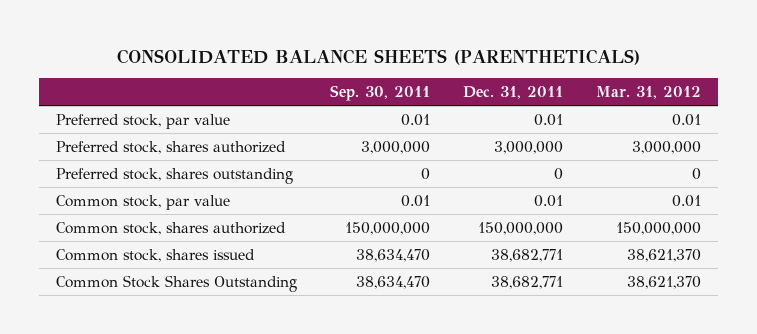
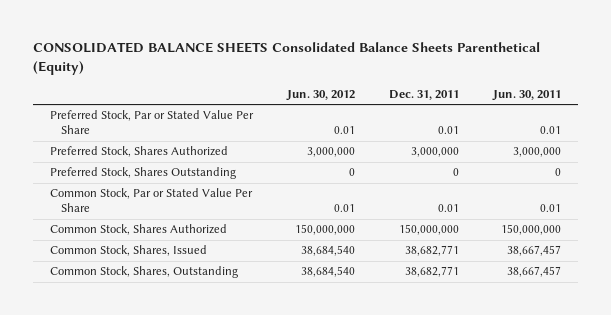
[117,48,641,65] CONSOLIDATED BALANCE SHEETS (PARENTHETICALS) -> [32,42,540,76] CONSOLIDATED BALANCE SHEETS Consolidated Balance Sheets Parenthetical (Equity)
[329,85,430,102] Sep. 30, 2011 -> none
[596,86,702,100] Mar. 31, 2012 -> none
none -> [285,89,355,101] Jun. 30, 2012
none -> [491,89,561,101] Jun. 30, 2011
[55,113,230,129] Preferred stock, par value -> [49,110,254,135] Preferred Stock, Par or Stated Value Per Share
[55,140,286,154] Preferred stock, shares authorized -> [49,146,228,158] Preferred Stock, Shares Authorized
[55,167,293,184] Preferred stock, shares outstanding -> [49,167,236,180] Preferred Stock, Shares Outstanding
[55,194,230,210] Common stock, par value -> [49,188,253,213] Common Stock, Par or Stated Value Per Share
[55,221,286,235] Common stock, shares authorized -> [49,224,227,236] Common Stock, Shares Authorized
[55,248,255,262] Common stock, shares issued -> [49,245,207,257] Common Stock, Shares, Issued
[55,274,297,292] Common Stock Shares Outstanding -> [49,266,238,279] Common Stock, Shares, Outstanding

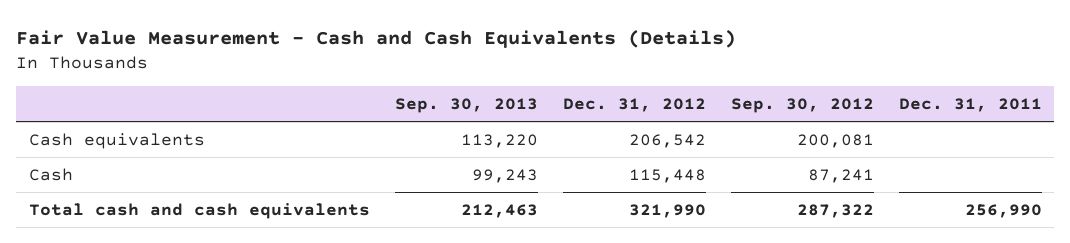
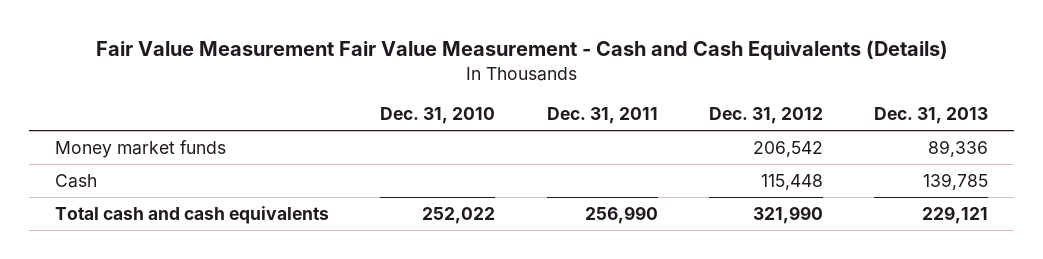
[16,30,737,49] Fair Value Measurement - Cash and Cash Equivalents (Details) -> [95,40,948,61] Fair Value Measurement Fair Value Measurement - Cash and Cash Equivalents (Details)
[394,98,538,114] Sep. 30, 2013 -> none
[730,98,874,114] Sep. 30, 2012 -> none
none -> [380,106,496,124] Dec. 31, 2010
none -> [874,106,989,124] Dec. 31, 2013
[28,132,205,149] Cash equivalents -> [54,139,226,158] Money market funds

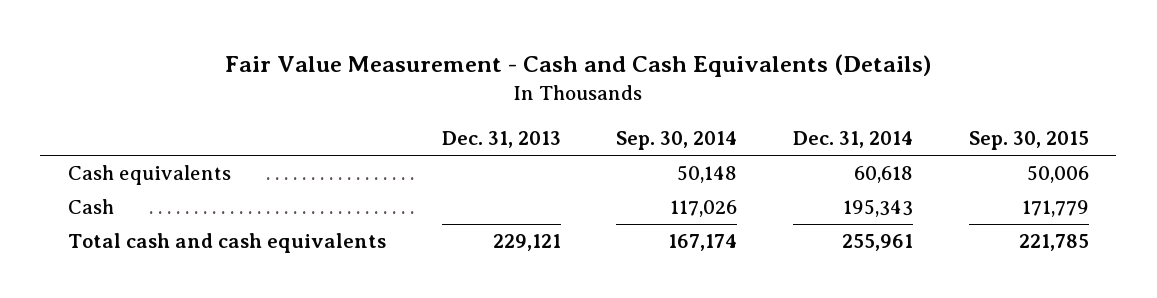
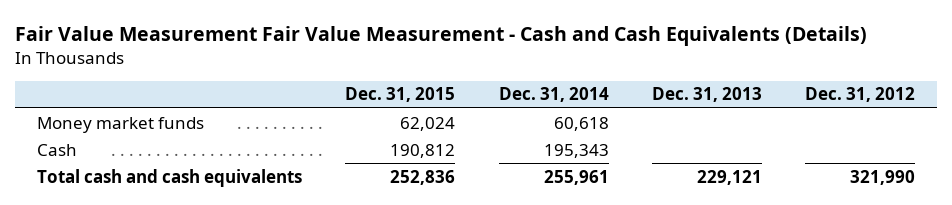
[225,54,932,78] Fair Value Measurement - Cash and Cash Equivalents (Details) -> [15,26,868,47] Fair Value Measurement Fair Value Measurement - Cash and Cash Equivalents (Details)
[616,131,738,151] Sep. 30, 2014 -> none
[968,131,1089,151] Sep. 30, 2015 -> none
none -> [345,87,456,103] Dec. 31, 2015
none -> [805,87,916,103] Dec. 31, 2012
[68,165,232,186] Cash equivalents -> [36,116,204,133] Money market funds

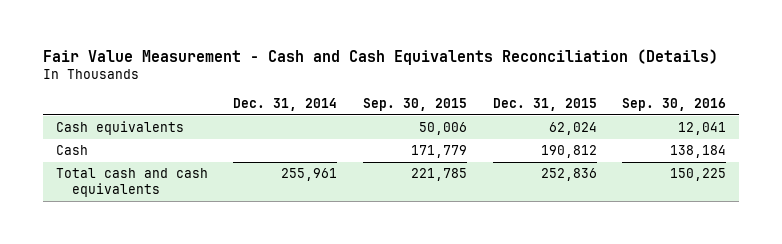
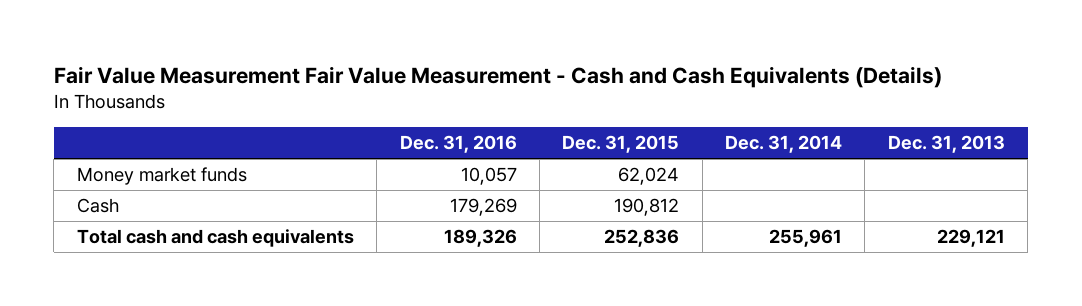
[42,49,718,66] Fair Value Measurement - Cash and Cash Equivalents Reconciliation (Details) -> [53,65,942,88] Fair Value Measurement Fair Value Measurement - Cash and Cash Equivalents (Details)
[363,97,468,111] Sep. 30, 2015 -> none
[622,97,727,111] Sep. 30, 2016 -> none
none -> [399,135,517,154] Dec. 31, 2016
none -> [887,135,1005,154] Dec. 31, 2013
[55,121,184,136] Cash equivalents -> [76,167,247,186] Money market funds

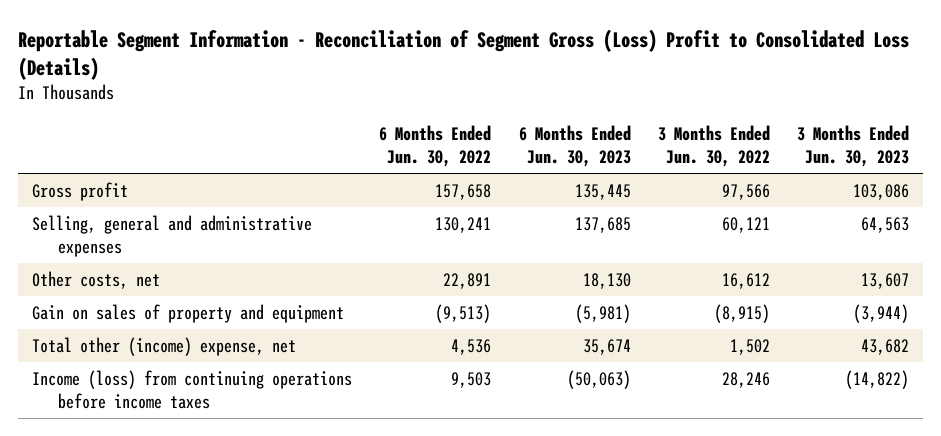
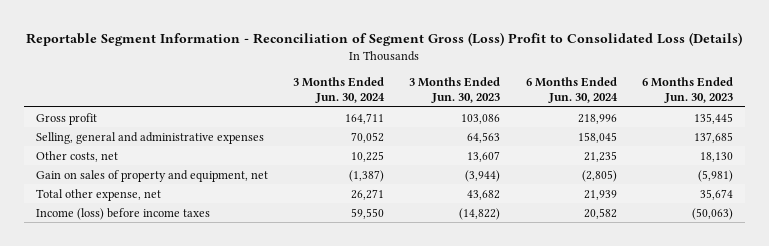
[379,124,492,168] 6 Months Ended Jun. 30, 2022 -> none
[657,124,770,168] 3 Months Ended Jun. 30, 2022 -> none
none -> [293,76,386,103] 3 Months Ended Jun. 30, 2024
none -> [525,76,618,103] 6 Months Ended Jun. 30, 2024
[32,303,345,323] Gain on sales of property and equipment -> [36,169,269,182] Gain on sales of property and equipment, net
[32,336,297,356] Total other (income) expense, net -> [36,188,162,201] Total other expense, net
[32,369,353,409] Income (loss) from continuing operations before income taxes -> [36,207,211,220] Income (loss) before income taxes

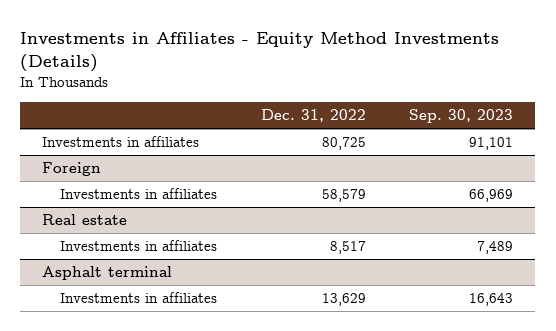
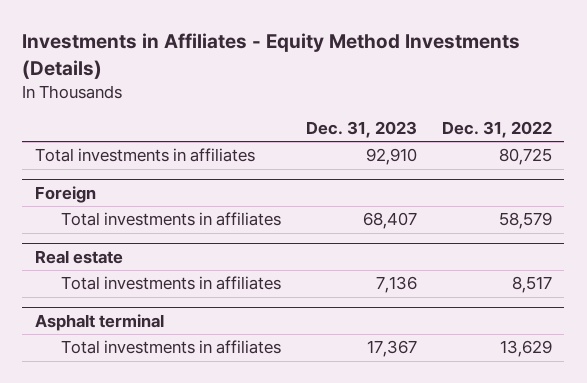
[409,109,514,124] Sep. 30, 2023 -> none
none -> [305,120,417,138] Dec. 31, 2023
[42,136,200,148] Investments in affiliates -> [34,148,255,163] Total investments in affiliates
[59,188,217,200] Investments in affiliates -> [61,212,282,227] Total investments in affiliates
[59,240,217,252] Investments in affiliates -> [61,276,282,291] Total investments in affiliates
[59,292,217,304] Investments in affiliates -> [61,340,282,355] Total investments in affiliates

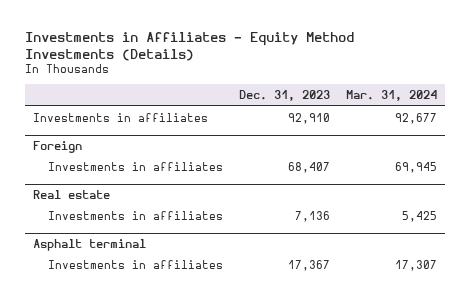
[441,120,552,138] Dec. 31, 2022 -> none
none -> [345,90,437,102] Mar. 31, 2024
[34,148,255,163] Total investments in affiliates -> [32,112,208,122] Investments in affiliates
[61,212,282,227] Total investments in affiliates -> [48,161,224,171] Investments in affiliates
[61,276,282,291] Total investments in affiliates -> [48,210,224,220] Investments in affiliates
[61,340,282,355] Total investments in affiliates -> [48,259,224,269] Investments in affiliates

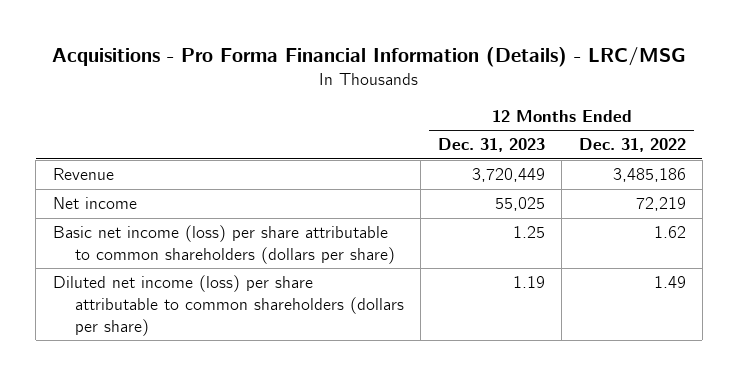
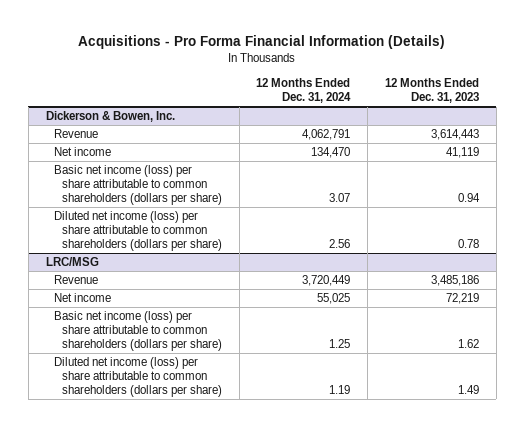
[52,46,687,67] Acquisitions - Pro Forma Financial Information (Details) - LRC/MSG -> [78,35,446,50] Acquisitions - Pro Forma Financial Information (Details)
[578,138,686,153] Dec. 31, 2022 -> none
none -> [256,78,352,103] 12 Months Ended Dec. 31, 2024
none -> [45,111,175,123] Dickerson & Bowen, Inc.
[471,168,545,183] 3,720,449 -> [430,129,479,141] 3,614,443
[494,197,545,212] 55,025 -> [445,147,479,159] 41,119
[512,226,545,239] 1.25 -> [457,193,480,203] 0.94
[512,276,545,289] 1.19 -> [457,239,479,249] 0.78
none -> [45,257,99,267] LRC/MSG
none -> [53,275,98,285] Revenue
none -> [53,293,111,303] Net income
none -> [53,311,223,352] Basic net income (loss) per share attributable to common shareholders (dollars per share)
none -> [53,357,223,398] Diluted net income (loss) per share attributable to common shareholders (dollars per share)

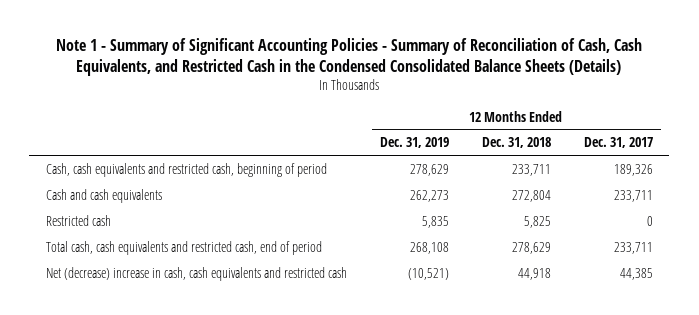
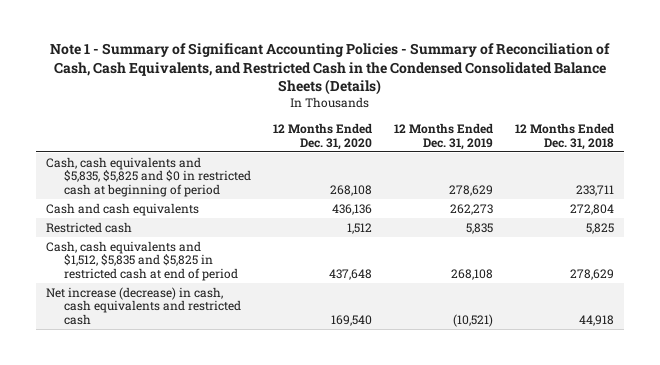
[583,137,653,149] Dec. 31, 2017 -> none
none -> [273,123,373,150] 12 Months Ended Dec. 31, 2020
[45,162,327,177] Cash, cash equivalents and restricted cash, beginning of period -> [46,156,252,198] Cash, cash equivalents and $5,835, $5,825 and $0 in restricted cash at beginning of period
[45,240,322,255] Total cash, cash equivalents and restricted cash, end of period -> [46,240,239,282] Cash, cash equivalents and $1,512, $5,835 and $5,825 in restricted cash at end of period
[45,266,347,281] Net (decrease) increase in cash, cash equivalents and restricted cash -> [46,286,242,326] Net increase (decrease) in cash, cash equivalents and restricted cash

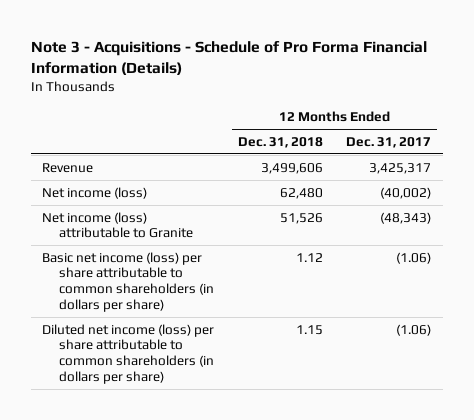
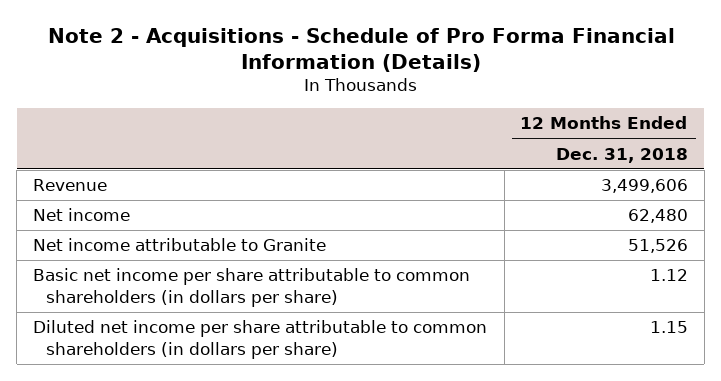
[30,40,427,75] Note 3 - Acquisitions - Schedule of Pro Forma Financial Information (Details) -> [47,27,675,72] Note 2 - Acquisitions - Schedule of Pro Forma Financial Information (Details)
[346,136,432,148] Dec. 31, 2017 -> none
[42,186,148,199] Net income (loss) -> [33,208,131,222] Net income
[42,211,194,239] Net income (loss) attributable to Granite -> [33,238,327,252] Net income attributable to Granite
[42,251,215,313] Basic net income (loss) per share attributable to common shareholders (in dollars per share) -> [33,268,471,307] Basic net income per share attributable to common shareholders (in dollars per share)
[42,323,215,385] Diluted net income (loss) per share attributable to common shareholders (in dollars per share) -> [33,320,488,359] Diluted net income per share attributable to common shareholders (in dollars per share)

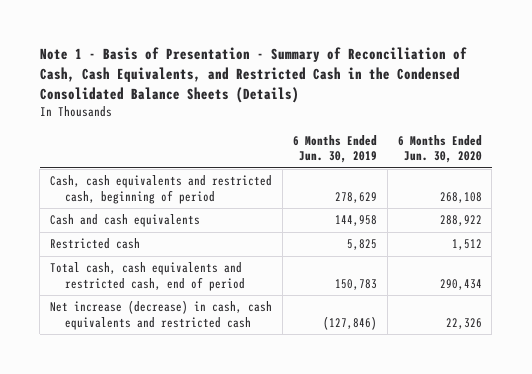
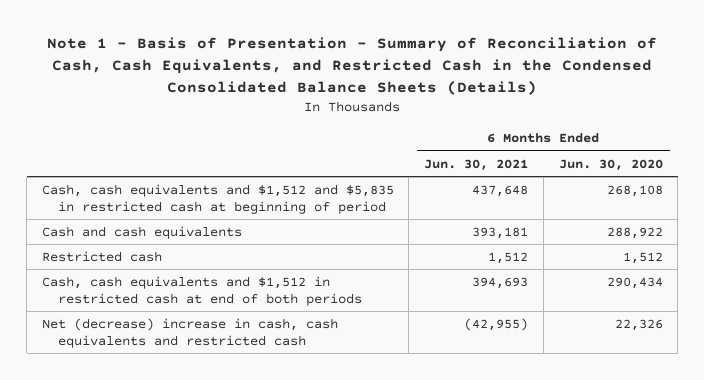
[292,135,377,164] 6 Months Ended Jun. 30, 2019 -> none
none -> [424,158,529,171] Jun. 30, 2021
[50,175,273,204] Cash, cash equivalents and restricted cash, beginning of period -> [41,183,394,214] Cash, cash equivalents and $1,512 and $5,835 in restricted cash at beginning of period
[50,262,246,291] Total cash, cash equivalents and restricted cash, end of period -> [41,275,362,306] Cash, cash equivalents and $1,512 in restricted cash at end of both periods
[50,300,273,330] Net increase (decrease) in cash, cash equivalents and restricted cash -> [41,317,338,348] Net (decrease) increase in cash, cash equivalents and restricted cash

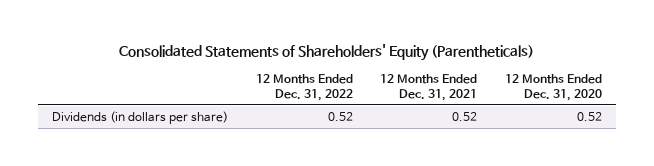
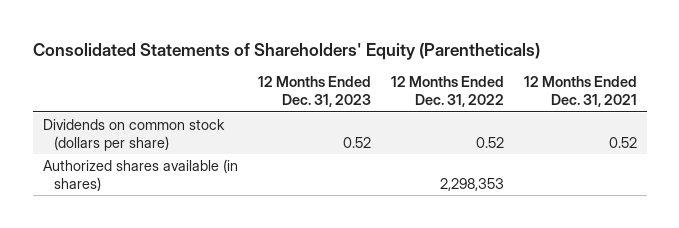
[505,74,603,101] 12 Months Ended Dec. 31, 2020 -> none
none -> [257,76,371,108] 12 Months Ended Dec. 31, 2023
[51,111,228,125] Dividends (in dollars per share) -> [42,118,225,152] Dividends on common stock (dollars per share)
none -> [42,158,238,192] Authorized shares available (in shares)

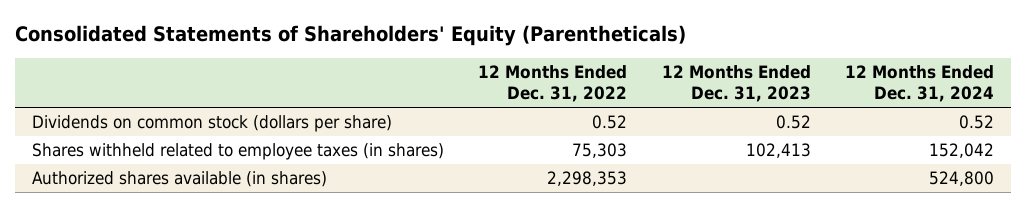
[523,76,637,108] 12 Months Ended Dec. 31, 2021 -> none
none -> [844,65,994,103] 12 Months Ended Dec. 31, 2024
none -> [31,143,444,161] Shares withheld related to employee taxes (in shares)

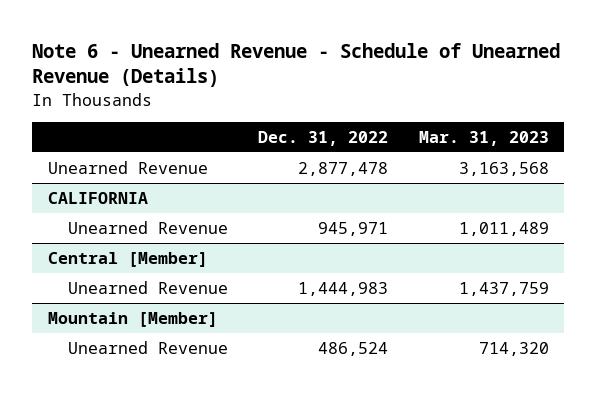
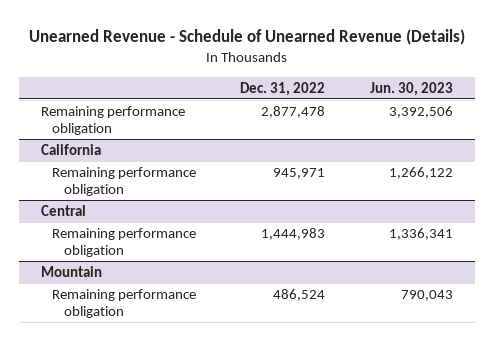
[32,42,561,88] Note 6 - Unearned Revenue - Schedule of Unearned Revenue (Details) -> [28,29,465,46] Unearned Revenue - Schedule of Unearned Revenue (Details)
[418,130,549,146] Mar. 31, 2023 -> none
none -> [369,81,453,96] Jun. 30, 2023
[47,160,208,174] Unearned Revenue -> [41,105,186,136] Remaining performance obligation
[47,191,148,204] CALIFORNIA -> [41,143,102,155] California
[68,220,229,234] Unearned Revenue -> [52,166,197,197] Remaining performance obligation
[47,251,208,267] Central [Member] -> [41,204,87,216] Central
[68,280,229,294] Unearned Revenue -> [52,227,197,258] Remaining performance obligation
[47,311,218,327] Mountain [Member] -> [41,265,103,277] Mountain
[68,340,229,354] Unearned Revenue -> [52,288,197,319] Remaining performance obligation

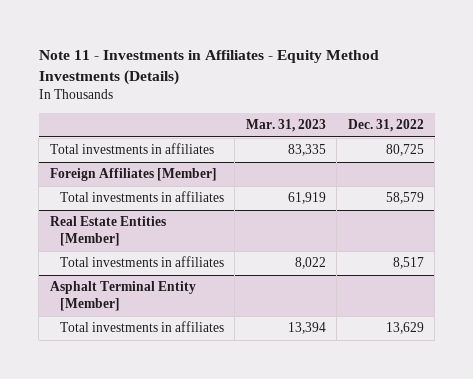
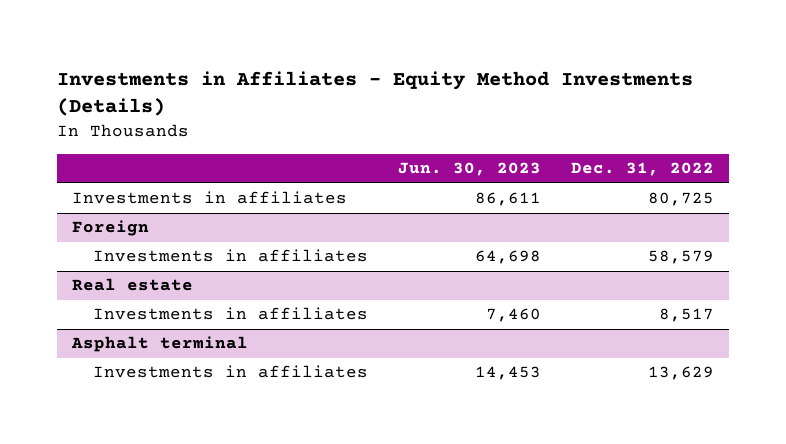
[38,49,379,85] Note 11 - Investments in Affiliates - Equity Method Investments (Details) -> [57,70,694,117] Investments in Affiliates - Equity Method Investments (Details)
[245,119,326,133] Mar. 31, 2023 -> none
none -> [397,162,541,177] Jun. 30, 2023
[49,143,214,155] Total investments in affiliates -> [72,191,348,205] Investments in affiliates
[49,168,217,182] Foreign Affiliates [Member] -> [72,220,150,237] Foreign
[60,191,225,203] Total investments in affiliates -> [93,249,369,263] Investments in affiliates
[49,216,166,247] Real Estate Entities [Member] -> [72,278,194,292] Real estate
[60,256,225,268] Total investments in affiliates -> [93,307,369,321] Investments in affiliates
[49,281,196,312] Asphalt Terminal Entity [Member] -> [71,336,249,353] Asphalt terminal
[60,321,225,333] Total investments in affiliates -> [93,365,369,379] Investments in affiliates

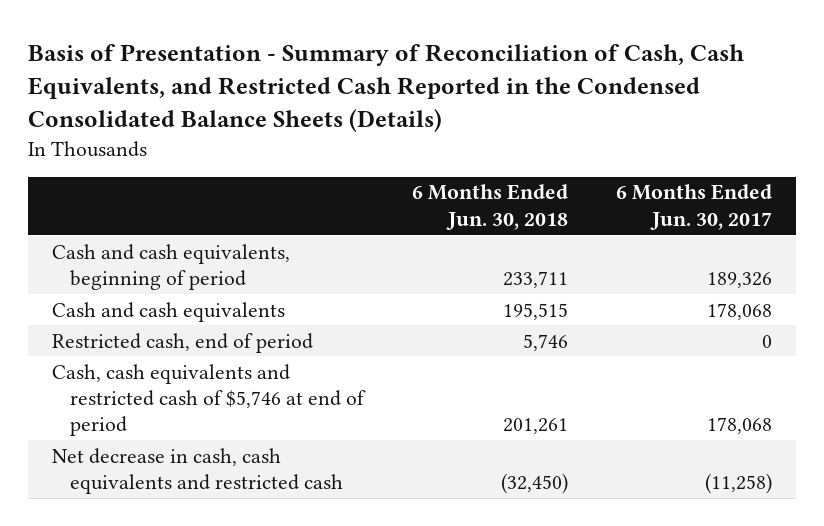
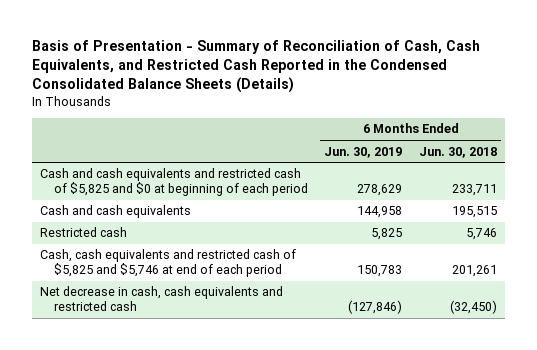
[616,184,773,230] 6 Months Ended Jun. 30, 2017 -> none
none -> [324,146,403,158] Jun. 30, 2019
[52,243,291,290] Cash and cash equivalents, beginning of period -> [40,168,308,197] Cash and cash equivalents and restricted cash of $5,825 and $0 at beginning of each period
[52,332,314,353] Restricted cash, end of period -> [40,227,128,238] Restricted cash
[52,363,366,437] Cash, cash equivalents and restricted cash of $5,746 at end of period -> [40,249,297,278] Cash, cash equivalents and restricted cash of $5,825 and $5,746 at end of each period

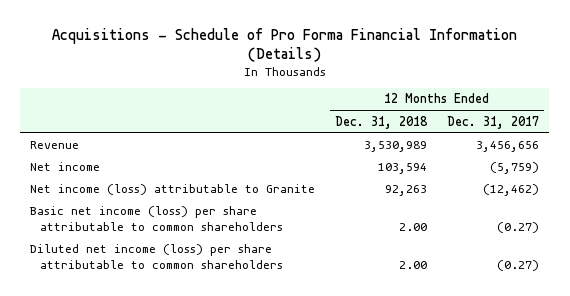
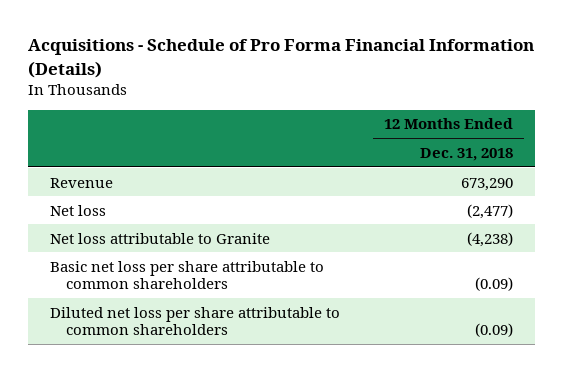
[447,115,540,129] Dec. 31, 2017 -> none
[364,141,428,153] 3,530,989 -> [461,177,514,191] 673,290
[30,162,101,172] Net income -> [50,204,107,216] Net loss
[378,163,428,175] 103,594 -> [467,203,514,219] (2,477)
[30,184,316,196] Net income (loss) attributable to Granite -> [50,232,271,244] Net loss attributable to Granite
[385,185,428,197] 92,263 -> [467,231,514,247] (4,238)
[30,206,283,231] Basic net income (loss) per share attributable to common shareholders -> [50,260,325,289] Basic net loss per share attributable to common shareholders
[399,222,428,231] 2.00 -> [475,276,514,291] (0.09)
[30,244,283,269] Diluted net income (loss) per share attributable to common shareholders -> [50,306,341,335] Diluted net loss per share attributable to common shareholders
[399,260,428,269] 2.00 -> [475,322,514,337] (0.09)

